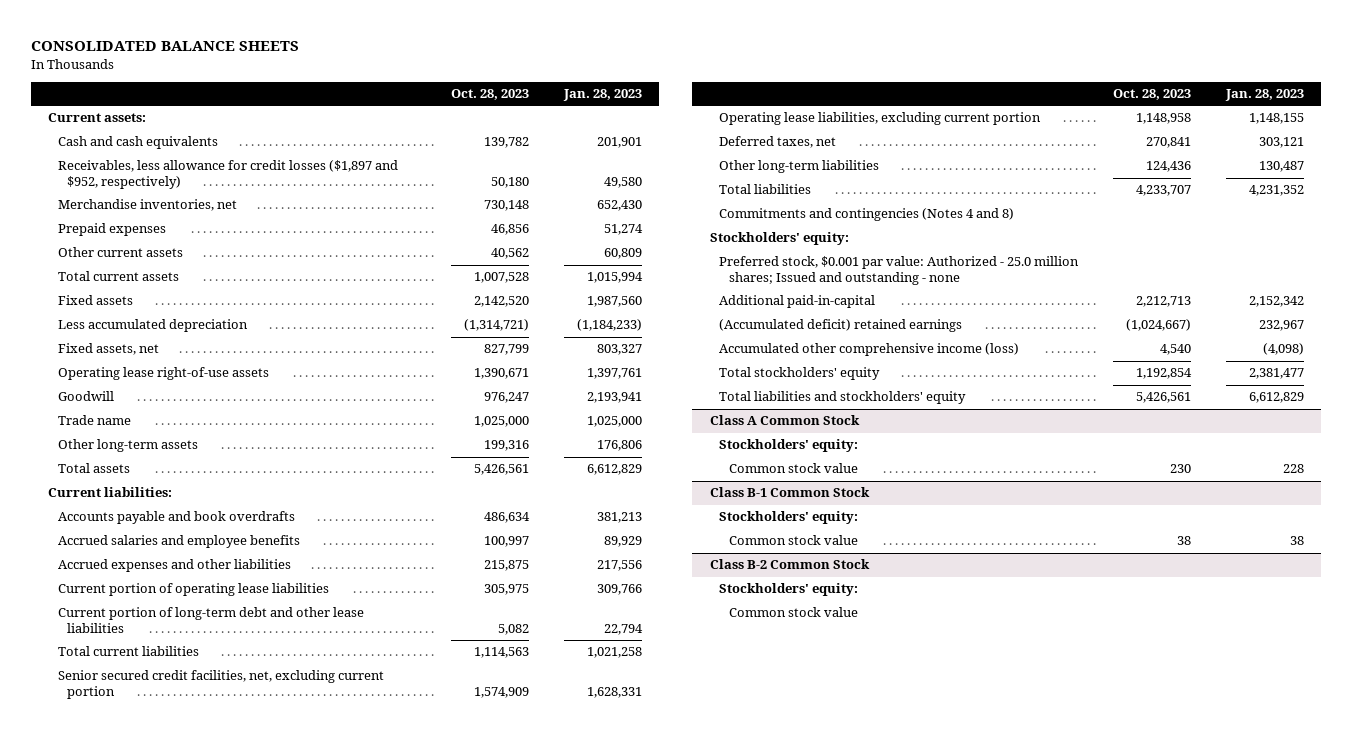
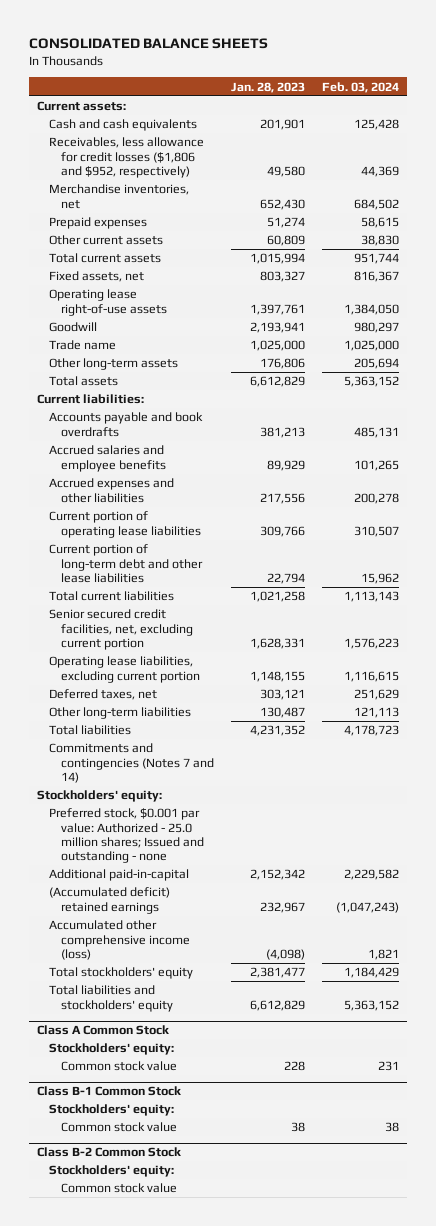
[451,89,530,101] Oct. 28, 2023 -> none
none -> [321,81,399,93] Feb. 03, 2024
[57,160,398,190] Receivables, less allowance for credit losses ($1,897 and $952, respectively) -> [49,137,205,178] Receivables, less allowance for credit losses ($1,806 and $952, respectively)
[57,295,133,306] Fixed assets -> none
[57,319,248,333] Less accumulated depreciation -> none
[719,208,1015,222] Commitments and contingencies (Notes 4 and 8) -> [49,743,214,783] Commitments and contingencies (Notes 7 and 14)

